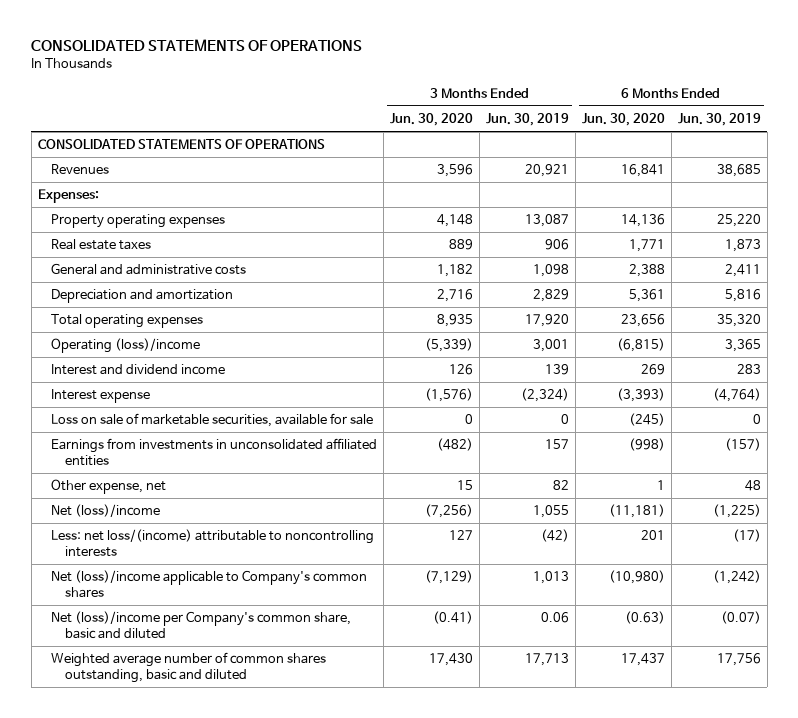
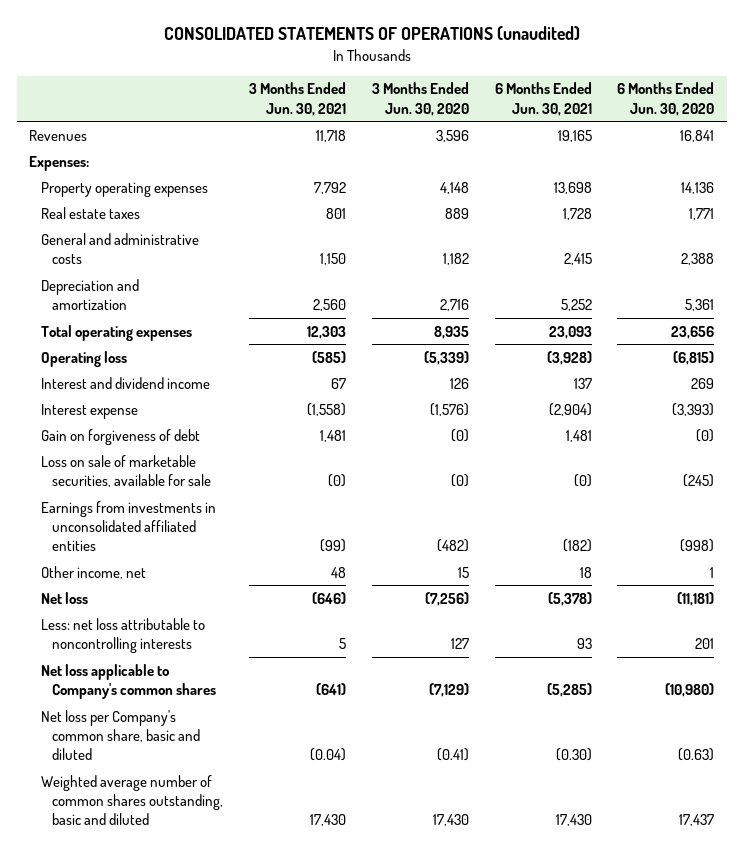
[31,38,363,51] CONSOLIDATED STATEMENTS OF OPERATIONS -> [163,26,580,41] CONSOLIDATED STATEMENTS OF OPERATIONS (unaudited)
[486,113,570,127] Jun. 30, 2019 -> none
[677,113,761,127] Jun. 30, 2019 -> none
none -> [249,82,347,116] 3 Months Ended Jun. 30, 2021
none -> [494,82,592,116] 6 Months Ended Jun. 30, 2021
[37,139,325,150] CONSOLIDATED STATEMENTS OF OPERATIONS -> none
[51,338,201,354] Operating (loss)/income -> [40,350,127,367] Operating loss
none -> [40,428,200,445] Gain on forgiveness of debt
[465,414,474,425] 0 -> [450,473,469,487] (0)
[51,479,167,495] Other expense, net -> [40,565,146,579] Other income, net
[51,504,161,518] Net (loss)/income -> [40,591,88,604] Net loss
[51,529,375,558] Less: net loss/(income) attributable to noncontrolling interests -> [40,617,205,653] Less: net loss attributable to noncontrolling interests
[51,570,368,599] Net (loss)/income applicable to Company's common shares -> [40,663,217,699] Net loss applicable to Company's common shares
[51,611,352,640] Net (loss)/income per Company's common share, basic and diluted -> [40,709,201,761] Net loss per Company's common share, basic and diluted

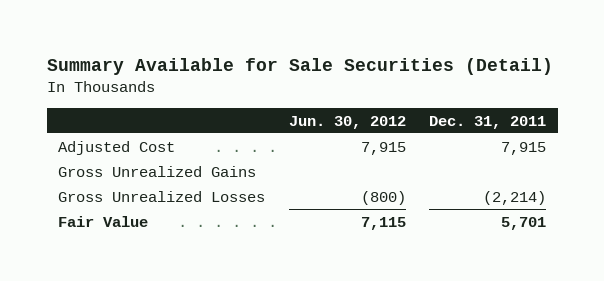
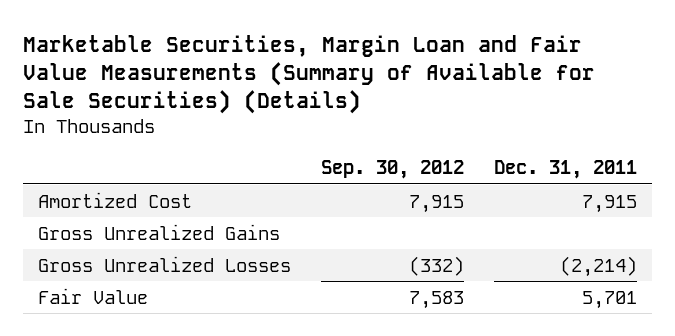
[46,57,553,75] Summary Available for Sale Securities (Detail) -> [23,34,596,115] Marketable Securities, Margin Loan and Fair Value Measurements (Summary of Available for Sale Securities) (Details)
[288,115,406,129] Jun. 30, 2012 -> none
none -> [321,159,465,179] Sep. 30, 2012
[58,140,176,155] Adjusted Cost -> [38,191,193,208] Amortized Cost

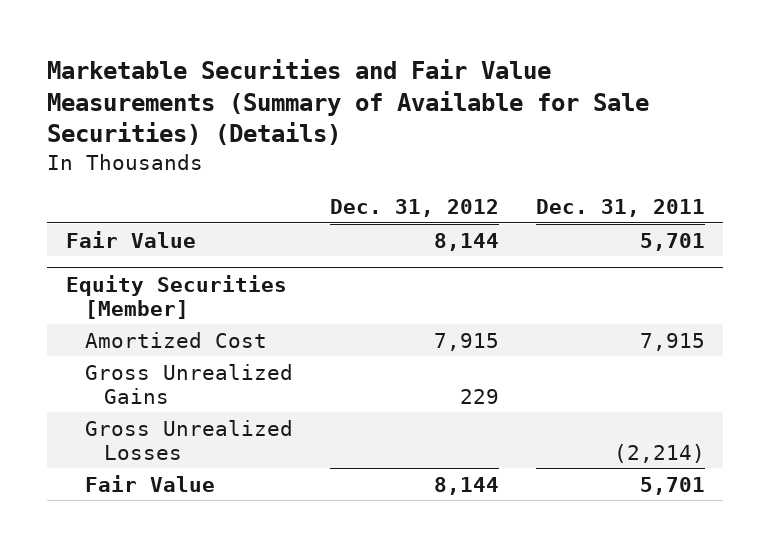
[23,34,596,115] Marketable Securities, Margin Loan and Fair Value Measurements (Summary of Available for Sale Securities) (Details) -> [47,58,650,146] Marketable Securities and Fair Value Measurements (Summary of Available for Sale Securities) (Details)
[321,159,465,179] Sep. 30, 2012 -> none
none -> [329,198,499,217] Dec. 31, 2012
none -> [65,230,196,248] Fair Value
none -> [65,274,287,319] Equity Securities [Member]

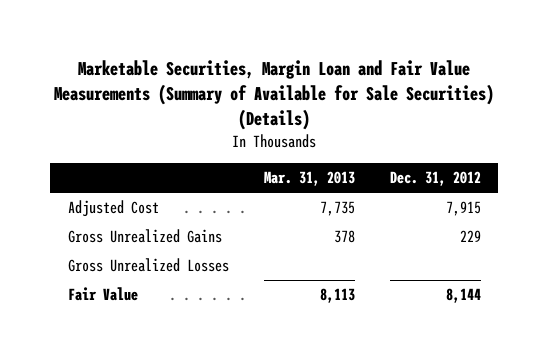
[47,58,650,146] Marketable Securities and Fair Value Measurements (Summary of Available for Sale Securities) (Details) -> [54,60,495,131] Marketable Securities, Margin Loan and Fair Value Measurements (Summary of Available for Sale Securities) (Details)
[535,198,705,217] Dec. 31, 2011 -> none
none -> [263,171,355,187] Mar. 31, 2013
[65,230,196,248] Fair Value -> none
[65,274,287,319] Equity Securities [Member] -> none
[84,331,267,348] Amortized Cost -> [67,200,159,218] Adjusted Cost

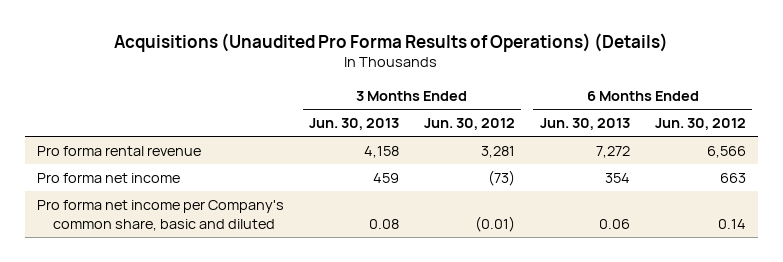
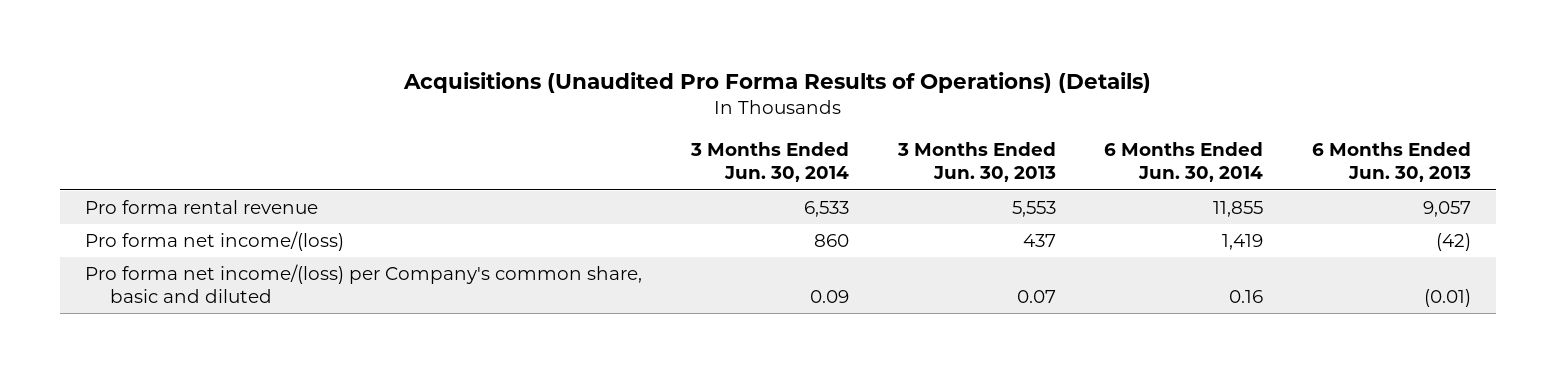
[423,117,515,130] Jun. 30, 2012 -> none
[654,117,746,130] Jun. 30, 2012 -> none
none -> [689,142,849,183] 3 Months Ended Jun. 30, 2014
none -> [1104,142,1264,183] 6 Months Ended Jun. 30, 2014
[364,145,400,158] 4,158 -> [1011,201,1056,218] 5,553
[595,145,630,158] 7,272 -> [1423,201,1472,218] 9,057
[37,172,181,183] Pro forma net income -> [84,231,344,252] Pro forma net income/(loss)
[373,172,400,183] 459 -> [1022,234,1056,248] 437
[604,172,630,183] 354 -> [1436,233,1472,252] (42)
[37,199,285,231] Pro forma net income per Company's common share, basic and diluted -> [84,264,642,304] Pro forma net income/(loss) per Company's common share, basic and diluted
[369,218,400,229] 0.08 -> [1016,290,1056,304] 0.07
[598,218,630,229] 0.06 -> [1424,289,1472,308] (0.01)

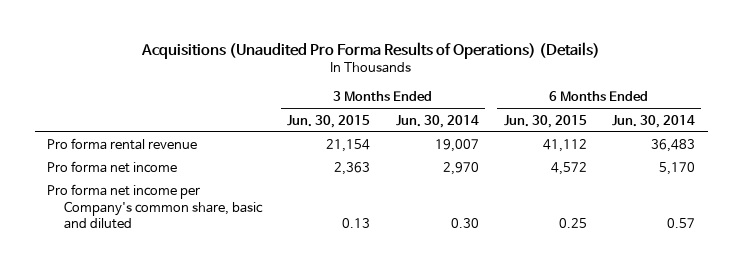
[896,142,1056,183] 3 Months Ended Jun. 30, 2013 -> none
[1312,142,1472,183] 6 Months Ended Jun. 30, 2013 -> none
none -> [287,114,371,128] Jun. 30, 2015
none -> [503,114,587,128] Jun. 30, 2015
[803,201,849,218] 6,533 -> [434,139,479,153] 19,007
[1213,201,1264,218] 11,855 -> [651,139,696,153] 36,483
[84,231,344,252] Pro forma net income/(loss) -> [47,161,178,174] Pro forma net income
[813,234,849,248] 860 -> [442,162,479,176] 2,970
[1222,234,1264,251] 1,419 -> [659,162,696,176] 5,170
[84,264,642,304] Pro forma net income/(loss) per Company's common share, basic and diluted -> [47,184,264,229] Pro forma net income per Company's common share, basic and diluted
[809,290,849,304] 0.09 -> [450,217,479,228] 0.30
[1229,290,1264,304] 0.16 -> [667,217,696,228] 0.57

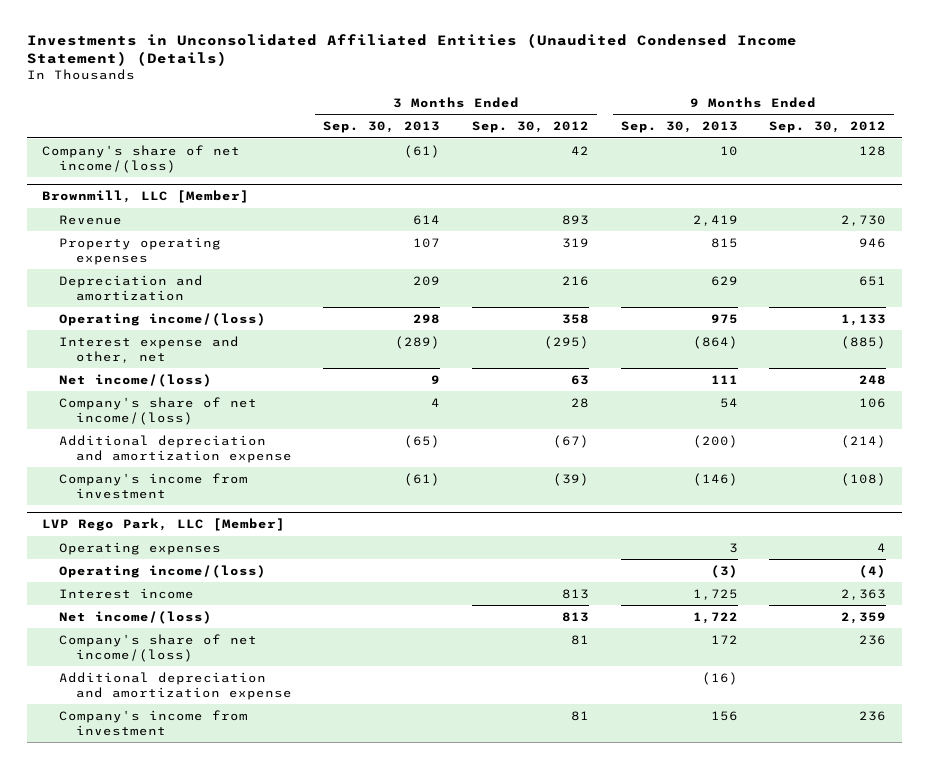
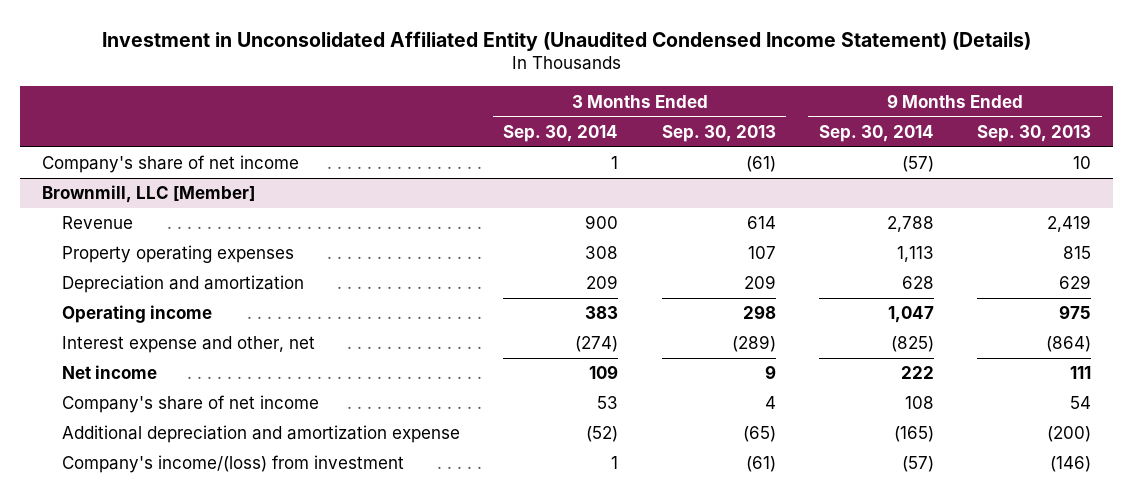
[26,32,797,67] Investments in Unconsolidated Affiliated Entities (Unaudited Condensed Income Statement) (Details) -> [101,30,1031,51] Investment in Unconsolidated Affiliated Entity (Unaudited Condensed Income Statement) (Details)
[471,121,589,134] Sep. 30, 2012 -> none
[769,121,887,134] Sep. 30, 2012 -> none
none -> [503,124,619,142] Sep. 30, 2014
none -> [818,124,934,142] Sep. 30, 2014
[42,144,241,173] Company's share of net income/(loss) -> [41,155,299,174] Company's share of net income
[58,312,266,326] Operating income/(loss) -> [62,305,213,324] Operating income
[58,373,212,387] Net income/(loss) -> [62,365,158,380] Net income
[58,396,257,425] Company's share of net income/(loss) -> [62,395,320,414] Company's share of net income
[42,518,286,532] LVP Rego Park, LLC [Member] -> none
[58,541,221,555] Operating expenses -> none
[58,564,266,578] Operating income/(loss) -> none
[58,587,194,599] Interest income -> none
[58,610,212,624] Net income/(loss) -> none
[58,633,257,662] Company's share of net income/(loss) -> none
[58,671,292,700] Additional depreciation and amortization expense -> none
[58,709,248,736] Company's income from investment -> none
[58,472,248,499] Company's income from investment -> [62,455,405,474] Company's income/(loss) from investment

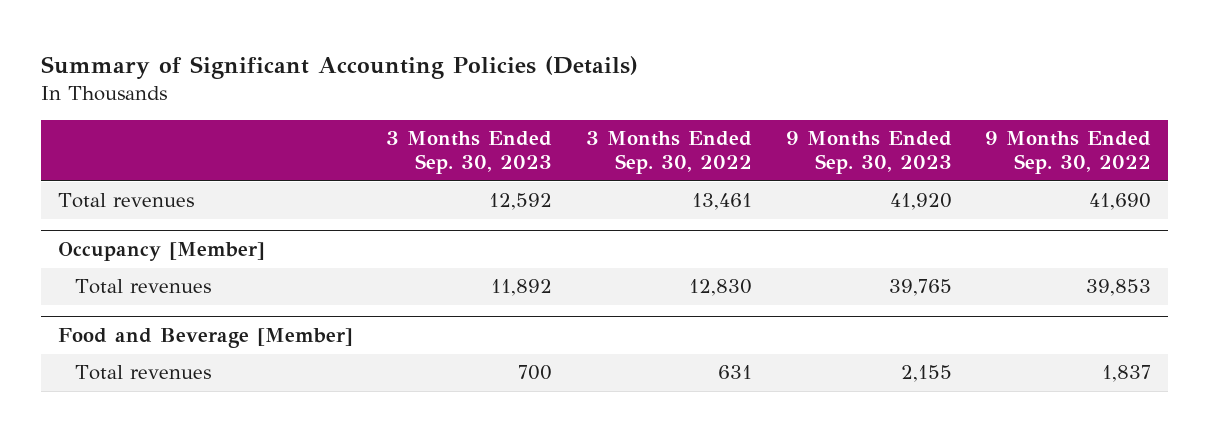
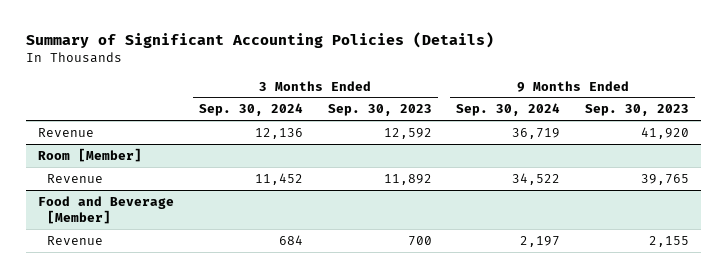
[586,131,753,175] 3 Months Ended Sep. 30, 2022 -> none
[985,131,1152,175] 9 Months Ended Sep. 30, 2022 -> none
none -> [198,103,303,117] Sep. 30, 2024
none -> [456,103,561,117] Sep. 30, 2024
[57,242,265,262] Occupancy [Member] -> none
[57,193,194,209] Total revenues -> [37,127,94,137] Revenue
none -> [37,147,142,162] Room [Member]
[74,279,211,295] Total revenues -> [47,173,104,183] Revenue
[74,365,211,381] Total revenues -> [47,235,104,245] Revenue

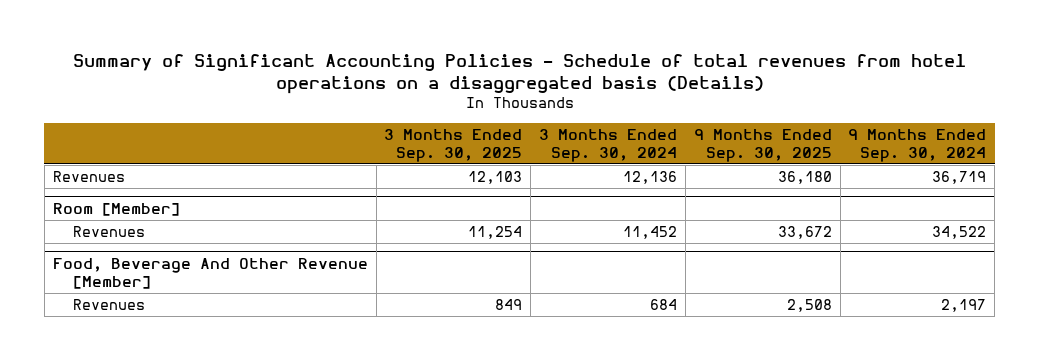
[25,32,494,49] Summary of Significant Accounting Policies (Details) -> [72,53,966,94] Summary of Significant Accounting Policies - Schedule of total revenues from hotel operations on a disaggregated basis (Details)
[327,104,432,117] Sep. 30, 2023 -> none
[585,104,690,117] Sep. 30, 2023 -> none
none -> [384,128,523,162] 3 Months Ended Sep. 30, 2025
none -> [693,128,832,162] 9 Months Ended Sep. 30, 2025
[37,127,94,137] Revenue -> [52,171,125,183] Revenues
[47,173,104,183] Revenue -> [72,226,145,238] Revenues
[37,195,174,224] Food and Beverage [Member] -> [52,258,368,290] Food, Beverage And Other Revenue [Member]
[47,235,104,245] Revenue -> [72,299,145,311] Revenues

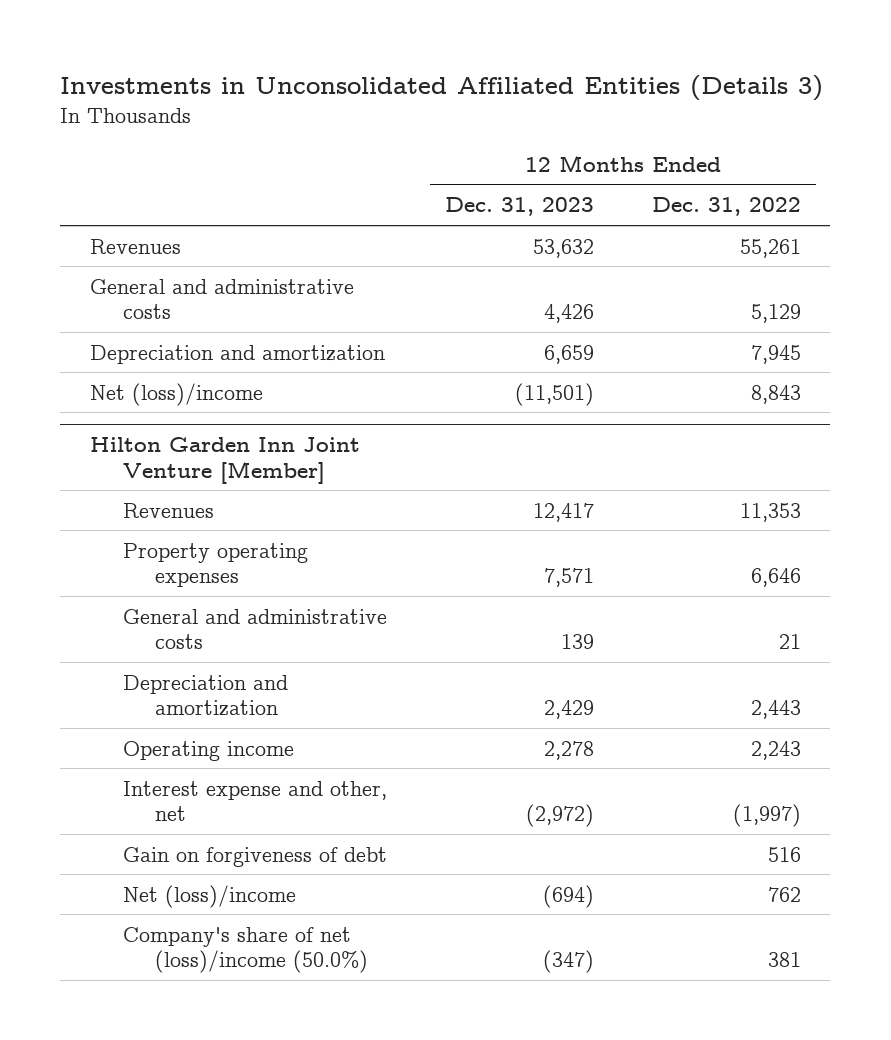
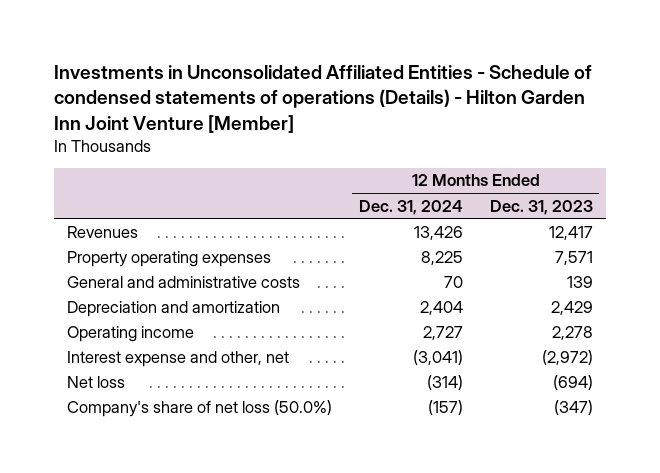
[60,74,824,101] Investments in Unconsolidated Affiliated Entities (Details 3) -> [53,64,592,133] Investments in Unconsolidated Affiliated Entities - Schedule of condensed statements of operations (Details) - Hilton Garden Inn Joint Venture [Member]
[652,197,802,217] Dec. 31, 2022 -> none
none -> [358,199,463,215] Dec. 31, 2024
[89,238,181,254] Revenues -> none
[89,278,354,319] General and administrative costs -> none
[89,344,385,364] Depreciation and amortization -> none
[89,382,263,406] Net (loss)/income -> none
[89,437,360,484] Hilton Garden Inn Joint Venture [Member] -> none
[122,846,387,867] Gain on forgiveness of debt -> none
[122,884,296,908] Net (loss)/income -> [66,375,125,388] Net loss
[122,926,369,973] Company's share of net (loss)/income (50.0%) -> [66,399,332,417] Company's share of net loss (50.0%)

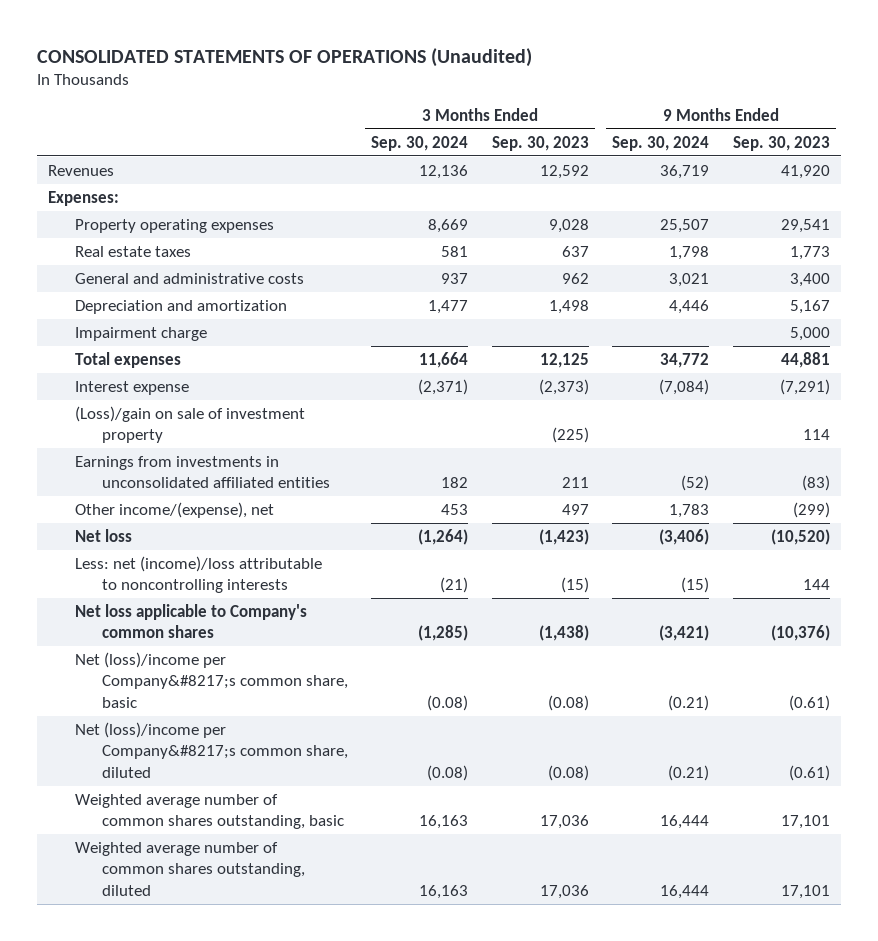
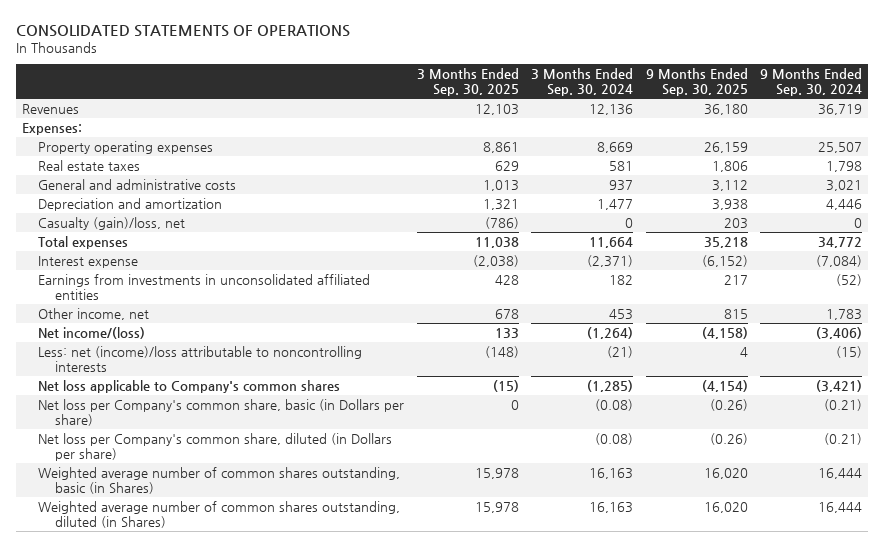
[36,47,532,67] CONSOLIDATED STATEMENTS OF OPERATIONS (Unaudited) -> [15,24,350,37] CONSOLIDATED STATEMENTS OF OPERATIONS
[491,135,589,151] Sep. 30, 2023 -> none
[732,135,830,151] Sep. 30, 2023 -> none
none -> [416,68,519,96] 3 Months Ended Sep. 30, 2025
none -> [645,68,748,96] 9 Months Ended Sep. 30, 2025
[74,326,207,341] Impairment charge -> none
none -> [38,217,186,231] Casualty (gain)/loss, net
[74,405,305,444] (Loss)/gain on sale of investment property -> none
[74,501,274,518] Other income/(expense), net -> [38,308,150,321] Other income, net
[74,528,132,542] Net loss -> [38,327,146,340] Net income/(loss)
[74,651,348,708] Net (loss)/income per Company&#8217;s common share, basic -> [38,399,405,426] Net loss per Company's common share, basic (in Dollars per share)
[74,721,348,778] Net (loss)/income per Company&#8217;s common share, diluted -> [38,433,393,461] Net loss per Company's common share, diluted (in Dollars per share)
[74,793,344,830] Weighted average number of common shares outstanding, basic -> [38,467,401,494] Weighted average number of common shares outstanding, basic (in Shares)
[74,841,305,896] Weighted average number of common shares outstanding, diluted -> [38,501,401,528] Weighted average number of common shares outstanding, diluted (in Shares)

